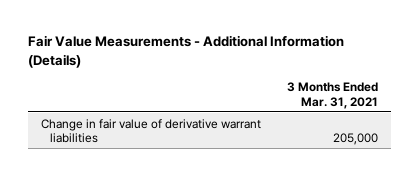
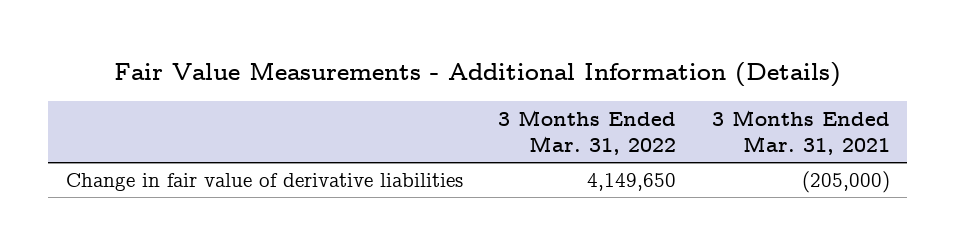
none -> [498,109,677,156] 3 Months Ended Mar. 31, 2022
[40,118,261,144] Change in fair value of derivative warrant liabilities -> [65,173,463,192] Change in fair value of derivative liabilities
[333,133,379,146] 205,000 -> [801,171,890,194] (205,000)

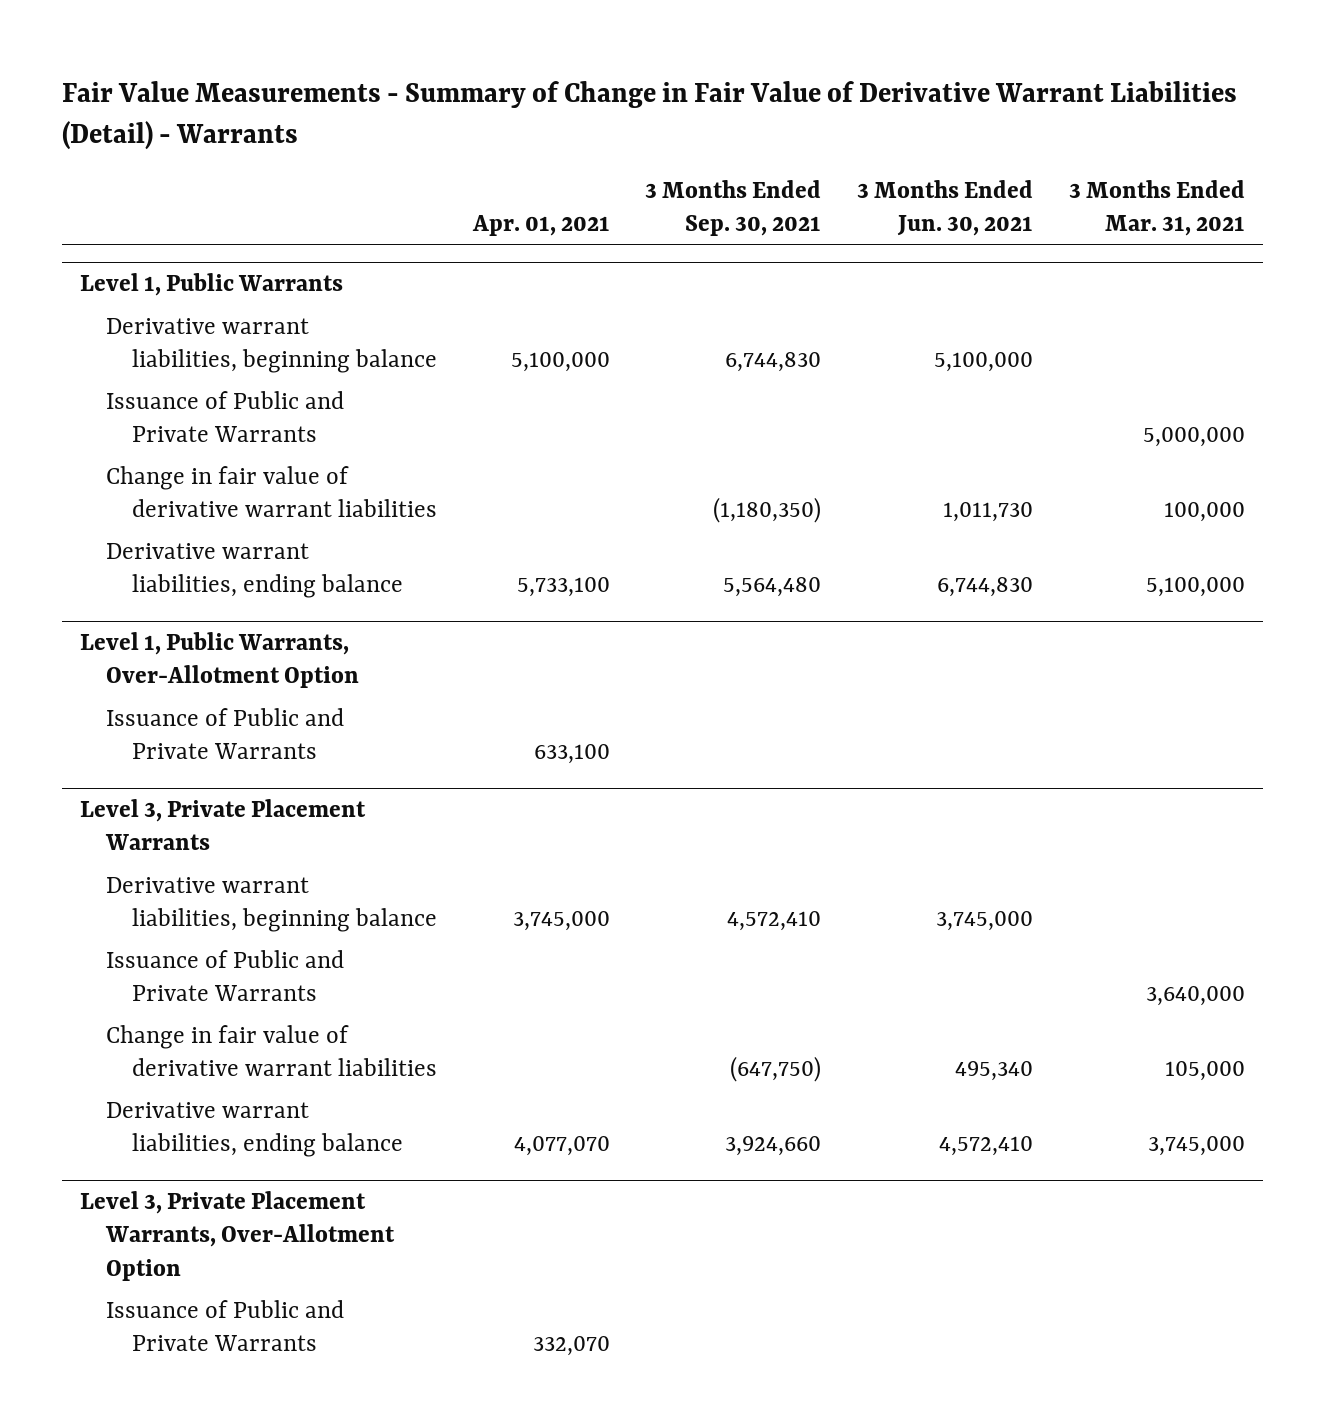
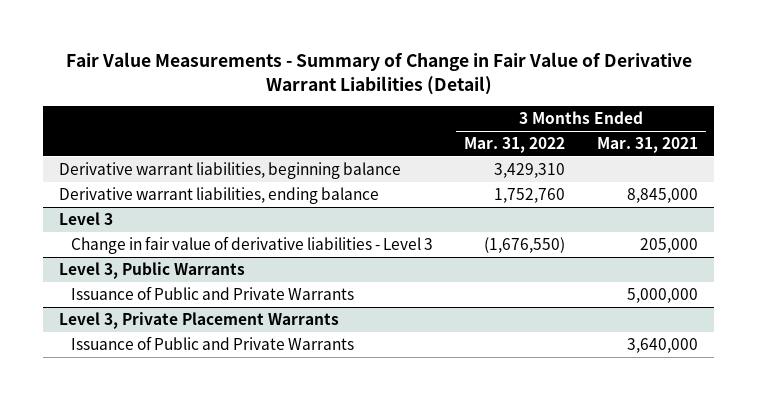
[61,81,1237,151] Fair Value Measurements - Summary of Change in Fair Value of Derivative Warrant Liabilities (Detail) - Warrants -> [65,51,692,95] Fair Value Measurements - Summary of Change in Fair Value of Derivative Warrant Liabilities (Detail)
[471,215,610,237] Apr. 01, 2021 -> none
[645,180,822,237] 3 Months Ended Sep. 30, 2021 -> none
[857,180,1034,237] 3 Months Ended Jun. 30, 2021 -> none
none -> [464,137,566,154] Mar. 31, 2022
[79,273,343,297] Level 1, Public Warrants -> none
none -> [59,187,380,205] Derivative warrant liabilities, ending balance
none -> [59,212,114,226] Level 3
none -> [70,236,433,255] Change in fair value of derivative liabilities - Level 3
none -> [59,262,246,280] Level 3, Public Warrants
[105,465,437,517] Change in fair value of derivative warrant liabilities -> none
[105,542,403,598] Derivative warrant liabilities, ending balance -> none
[79,632,359,689] Level 1, Public Warrants, Over-Allotment Option -> none
[105,707,344,759] Issuance of Public and Private Warrants -> none
[105,876,437,932] Derivative warrant liabilities, beginning balance -> none
[105,1024,437,1076] Change in fair value of derivative warrant liabilities -> none
[105,1101,403,1157] Derivative warrant liabilities, ending balance -> none
[79,1191,395,1281] Level 3, Private Placement Warrants, Over-Allotment Option -> none
[105,1299,344,1351] Issuance of Public and Private Warrants -> none

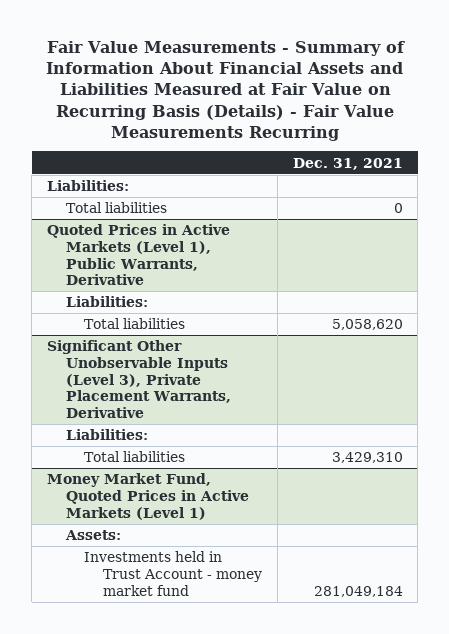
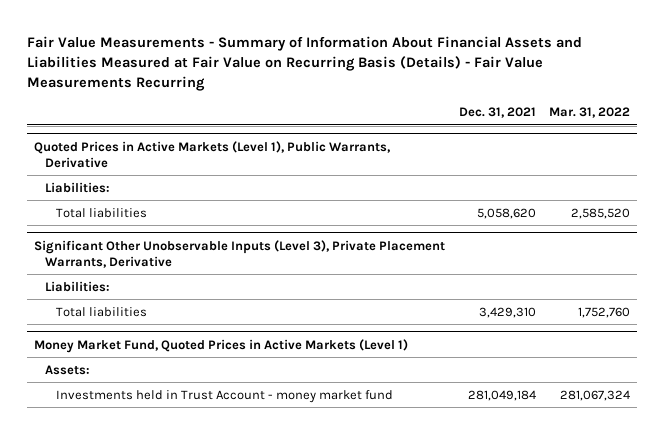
none -> [549,107,631,119] Mar. 31, 2022
[46,180,129,192] Liabilities: -> none
[65,202,167,214] Total liabilities -> none

